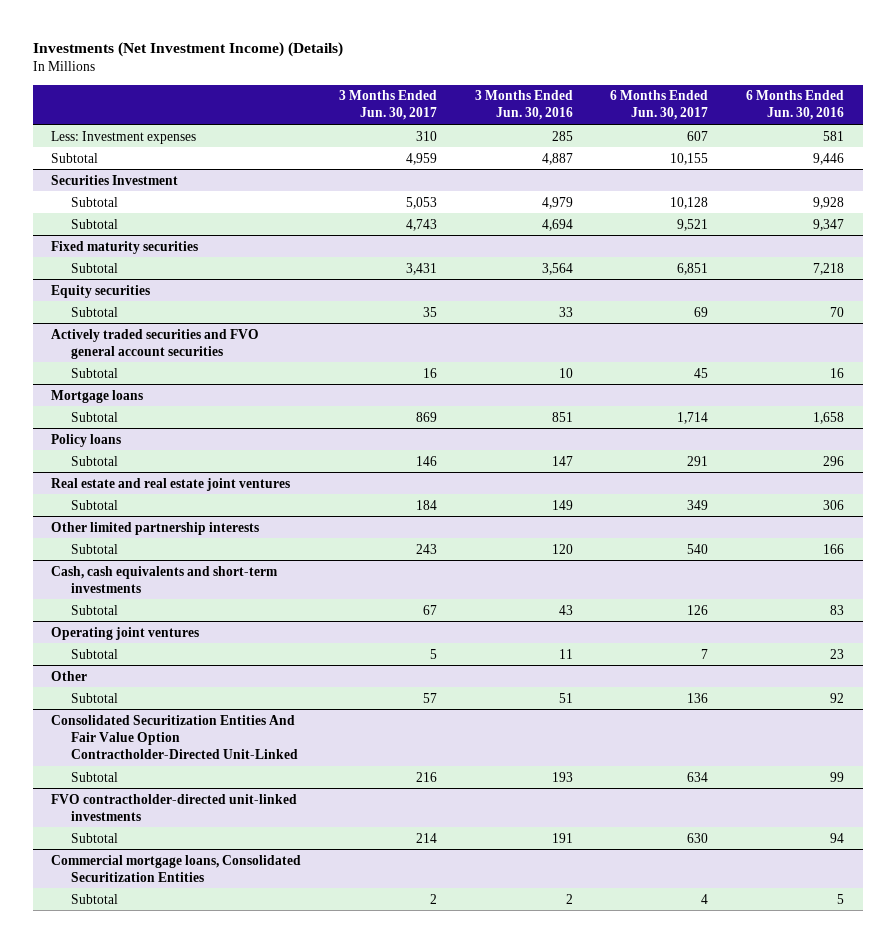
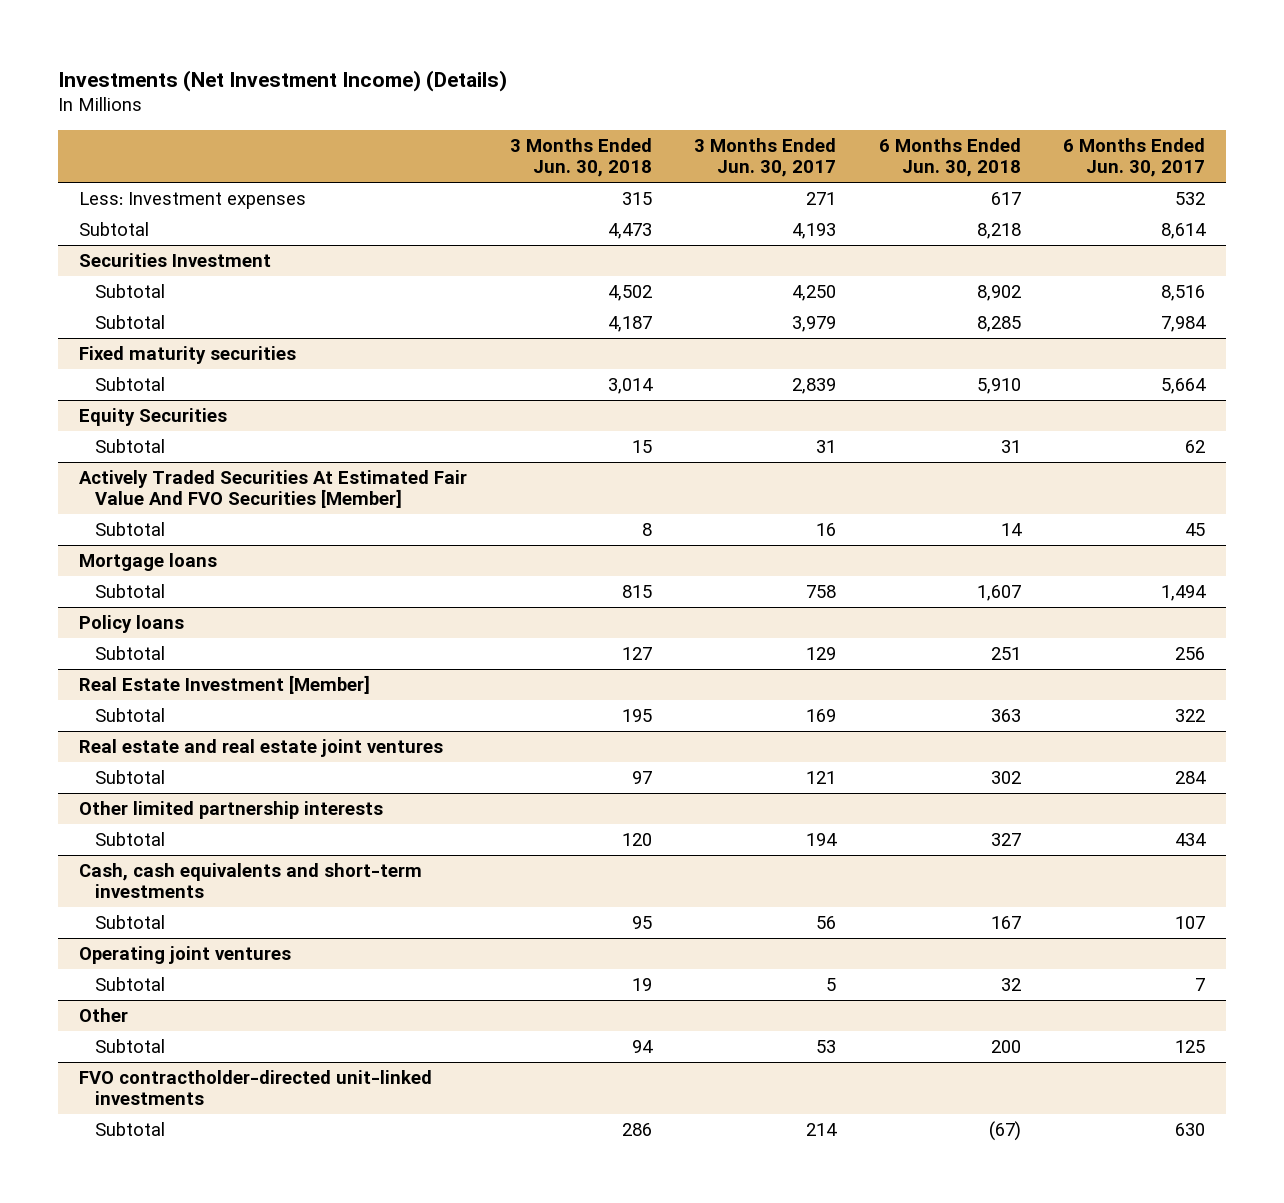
[474,90,573,121] 3 Months Ended Jun. 30, 2016 -> none
[745,90,844,121] 6 Months Ended Jun. 30, 2016 -> none
none -> [509,137,652,178] 3 Months Ended Jun. 30, 2018
none -> [878,137,1021,178] 6 Months Ended Jun. 30, 2018
[416,130,438,141] 310 -> [806,192,837,206] 271
[687,130,709,141] 607 -> [1175,192,1206,206] 532
[406,152,438,165] 4,959 -> [792,223,837,240] 4,193
[670,152,709,165] 10,155 -> [1161,223,1207,240] 8,614
[406,196,438,209] 5,053 -> [792,285,837,302] 4,250
[670,196,709,209] 10,128 -> [1161,285,1206,302] 8,516
[406,218,438,231] 4,743 -> [792,316,837,333] 3,979
[677,218,709,231] 9,521 -> [1161,316,1207,333] 7,984
[51,328,260,359] Actively traded securities and FVO general account securities -> none
[406,262,438,275] 3,431 -> [792,378,837,395] 2,839
[677,262,709,275] 6,851 -> [1161,378,1207,395] 5,664
[51,284,151,298] Equity securities -> [79,408,228,427] Equity Securities
[423,306,438,317] 35 -> [816,440,837,454] 31
[694,306,709,317] 69 -> [1185,440,1206,454] 62
none -> [79,470,468,509] Actively Traded Securities At Estimated Fair Value And FVO Securities [Member]
[416,411,438,422] 869 -> [806,585,837,599] 758
[677,411,709,424] 1,714 -> [1161,585,1207,602] 1,494
[416,455,438,466] 146 -> [806,647,837,661] 129
[687,455,709,466] 291 -> [1175,647,1206,661] 256
none -> [79,675,371,695] Real Estate Investment [Member]
none -> [95,708,166,723] Subtotal
[416,499,438,510] 184 -> [806,771,837,785] 121
[687,499,709,510] 349 -> [1175,771,1207,785] 284
[416,543,438,554] 243 -> [806,833,838,847] 194
[687,543,709,554] 540 -> [1175,833,1207,847] 434
[423,604,438,615] 67 -> [816,916,837,930] 56
[687,604,709,615] 126 -> [1175,916,1206,930] 107
[51,714,299,759] Consolidated Securitization Entities And Fair Value Option Contractholder-Directed Unit-Linked -> none
[71,771,119,782] Subtotal -> none
[423,692,438,703] 57 -> [816,1040,837,1054] 53
[687,692,709,703] 136 -> [1175,1040,1206,1054] 125
[51,854,302,882] Commercial mortgage loans, Consolidated Securitization Entities -> none
[71,893,119,904] Subtotal -> none

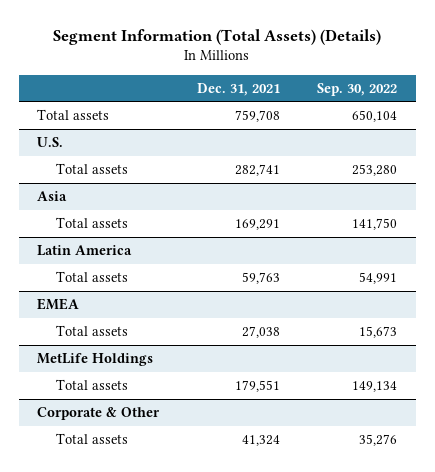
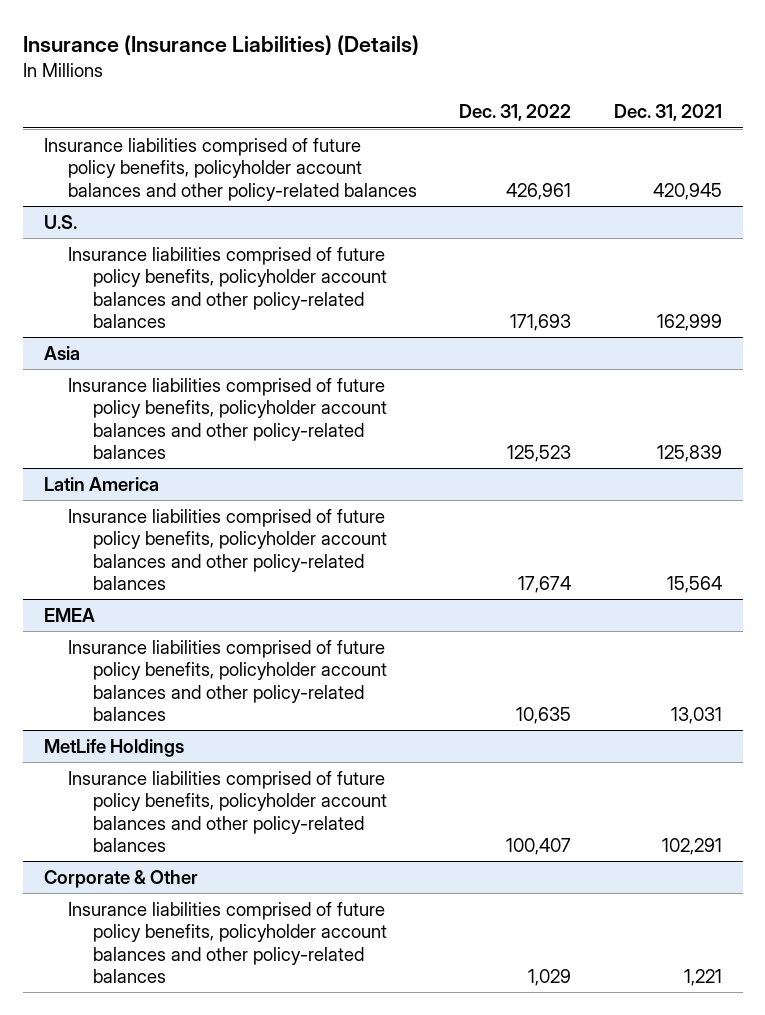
[53,28,382,45] Segment Information (Total Assets) (Details) -> [22,34,419,55] Insurance (Insurance Liabilities) (Details)
[317,82,398,96] Sep. 30, 2022 -> none
none -> [459,104,572,122] Dec. 31, 2022
[37,108,110,120] Total assets -> none
none -> [43,137,418,201] Insurance liabilities comprised of future policy benefits, policyholder account balances and other policy-related balances
[56,162,129,174] Total assets -> none
none -> [68,246,387,329] Insurance liabilities comprised of future policy benefits, policyholder account balances and other policy-related balances
[56,216,129,228] Total assets -> none
none -> [68,377,387,460] Insurance liabilities comprised of future policy benefits, policyholder account balances and other policy-related balances
[56,270,129,282] Total assets -> none
none -> [68,508,387,591] Insurance liabilities comprised of future policy benefits, policyholder account balances and other policy-related balances
[56,324,129,336] Total assets -> none
none -> [68,639,387,722] Insurance liabilities comprised of future policy benefits, policyholder account balances and other policy-related balances
[56,378,129,390] Total assets -> none
none -> [68,770,387,853] Insurance liabilities comprised of future policy benefits, policyholder account balances and other policy-related balances
[56,432,129,444] Total assets -> none
none -> [68,901,387,984] Insurance liabilities comprised of future policy benefits, policyholder account balances and other policy-related balances

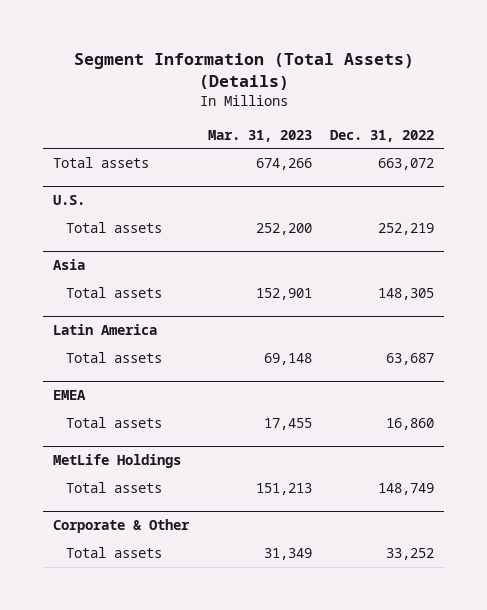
[22,34,419,55] Insurance (Insurance Liabilities) (Details) -> [73,53,414,91] Segment Information (Total Assets) (Details)
[613,104,722,122] Dec. 31, 2021 -> none
none -> [207,129,312,142] Mar. 31, 2023
[43,137,418,201] Insurance liabilities comprised of future policy benefits, policyholder account balances and other policy-related balances -> none
none -> [52,156,149,168] Total assets
[68,246,387,329] Insurance liabilities comprised of future policy benefits, policyholder account balances and other policy-related balances -> none
none -> [65,221,162,233] Total assets
[68,377,387,460] Insurance liabilities comprised of future policy benefits, policyholder account balances and other policy-related balances -> none
none -> [65,286,162,298] Total assets
[68,508,387,591] Insurance liabilities comprised of future policy benefits, policyholder account balances and other policy-related balances -> none
none -> [65,351,162,363] Total assets
[68,639,387,722] Insurance liabilities comprised of future policy benefits, policyholder account balances and other policy-related balances -> none
none -> [65,416,162,428] Total assets
[68,770,387,853] Insurance liabilities comprised of future policy benefits, policyholder account balances and other policy-related balances -> none
none -> [65,481,162,493] Total assets
[68,901,387,984] Insurance liabilities comprised of future policy benefits, policyholder account balances and other policy-related balances -> none
none -> [65,546,162,558] Total assets

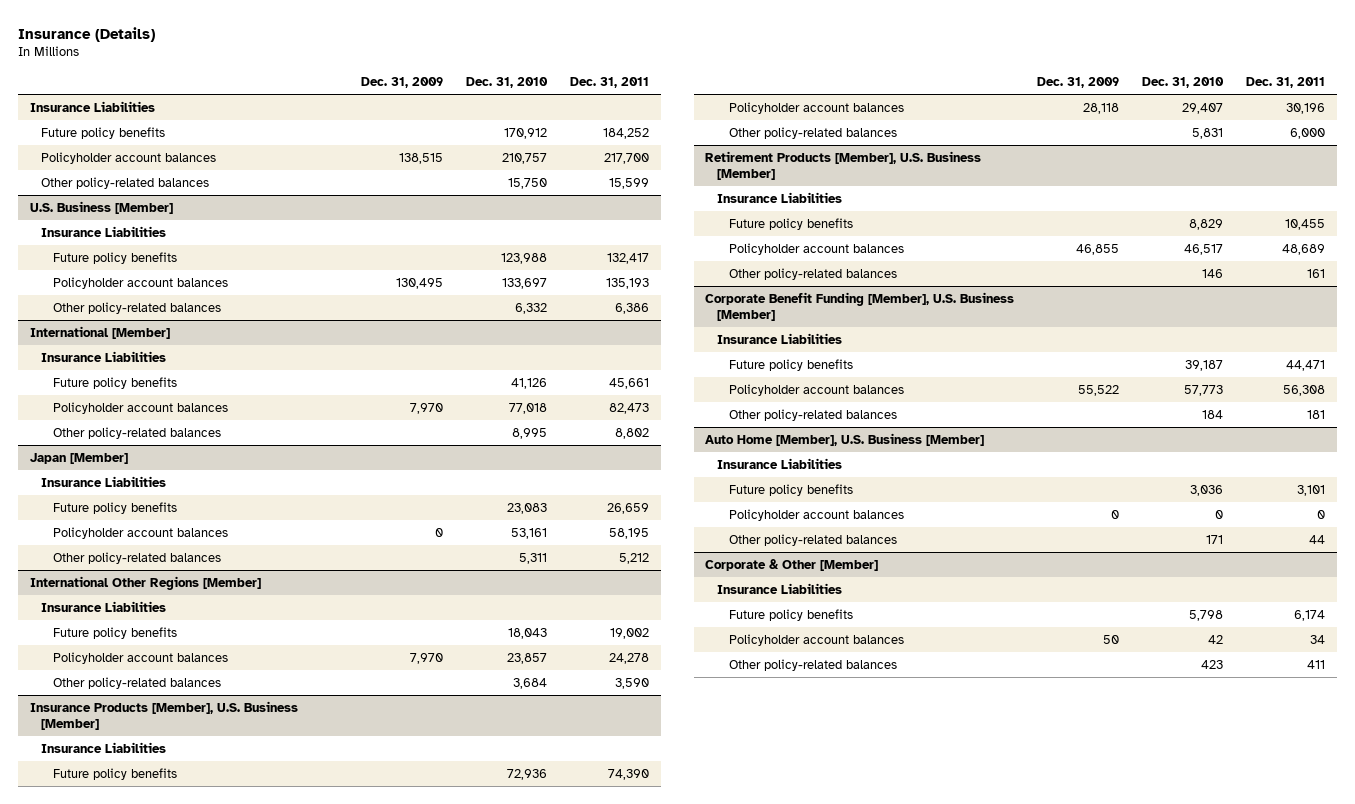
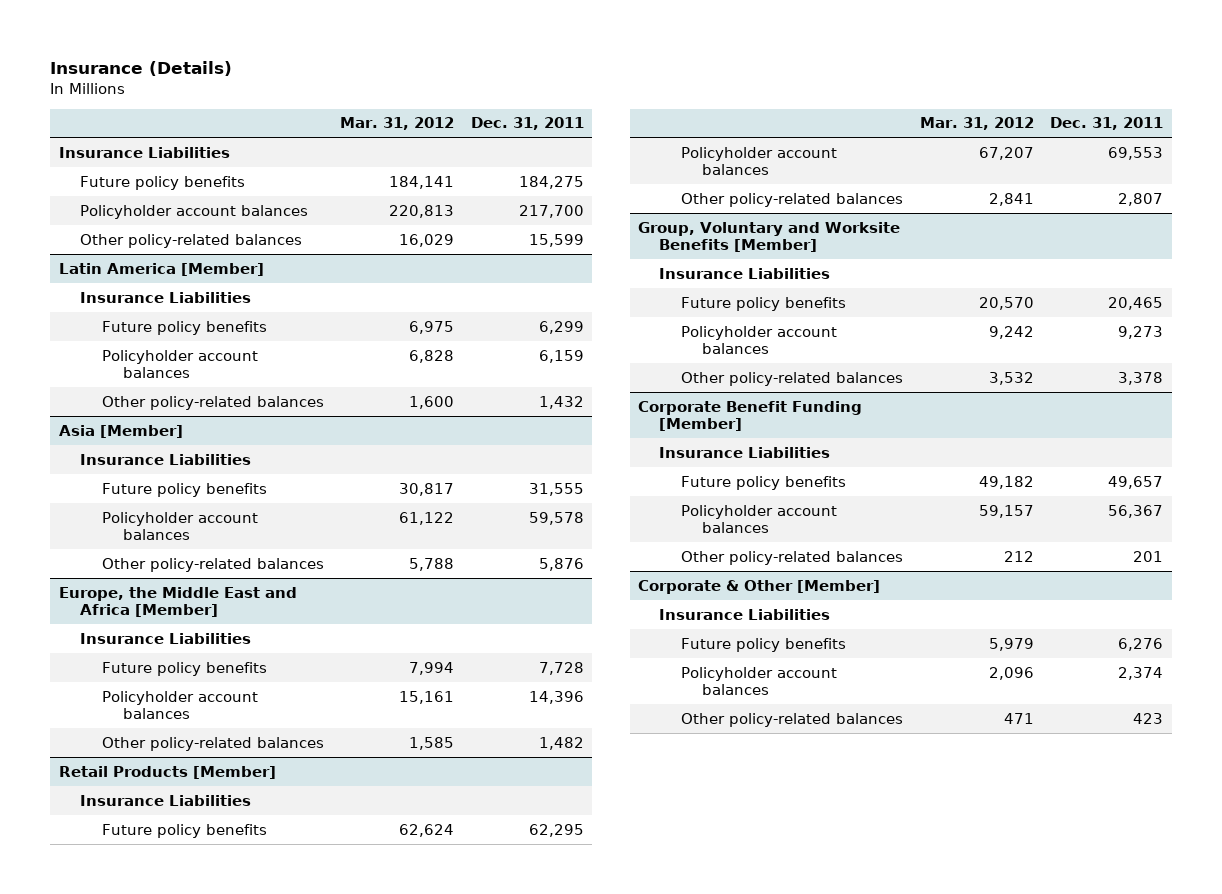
[361,77,444,89] Dec. 31, 2009 -> none
[466,77,549,89] Dec. 31, 2010 -> none
none -> [340,117,455,131] Mar. 31, 2012
[603,127,650,139] 184,252 -> [519,175,585,189] 184,275
[29,200,173,214] U.S. Business [Member] -> none
[41,225,167,237] Insurance Liabilities -> none
[52,251,177,264] Future policy benefits -> none
[52,276,228,289] Policyholder account balances -> none
[52,301,221,314] Other policy-related balances -> none
[29,325,170,339] International [Member] -> none
[41,350,167,362] Insurance Liabilities -> none
[52,376,177,389] Future policy benefits -> none
[52,401,228,414] Policyholder account balances -> none
[52,426,221,439] Other policy-related balances -> none
[29,452,128,464] Japan [Member] -> none
none -> [58,262,264,276] Latin America [Member]
[29,575,261,590] International Other Regions [Member] -> none
[607,502,650,514] 26,659 -> [539,320,585,334] 6,299
[609,527,650,539] 58,195 -> [539,349,585,363] 6,159
[619,552,650,564] 5,212 -> [539,395,585,409] 1,432
none -> [58,424,183,438] Asia [Member]
[29,700,298,730] Insurance Products [Member], U.S. Business [Member] -> none
[610,627,650,639] 19,002 -> [529,482,585,496] 31,555
[609,652,650,664] 24,278 -> [529,511,585,525] 59,578
[615,677,650,689] 3,590 -> [539,557,585,571] 5,876
none -> [58,586,297,618] Europe, the Middle East and Africa [Member]
[705,150,982,180] Retirement Products [Member], U.S. Business [Member] -> none
[608,768,650,780] 74,390 -> [539,661,585,675] 7,728
[1286,102,1326,114] 30,196 -> [529,690,585,704] 14,396
[1290,127,1326,139] 6,000 -> [539,736,585,750] 1,482
none -> [58,765,276,779] Retail Products [Member]
[705,291,1015,321] Corporate Benefit Funding [Member], U.S. Business [Member] -> none
[1285,218,1326,230] 10,455 -> [529,823,585,837] 62,295
[1282,243,1326,255] 48,689 -> [1108,146,1164,160] 69,553
[1307,268,1326,278] 161 -> [1118,192,1164,206] 2,807
none -> [637,221,900,253] Group, Voluntary and Worksite Benefits [Member]
[705,432,985,446] Auto Home [Member], U.S. Business [Member] -> none
[1286,359,1326,371] 44,471 -> [1108,296,1164,310] 20,465
[1283,384,1326,396] 56,308 -> [1118,325,1164,339] 9,273
[1307,409,1326,419] 181 -> [1118,371,1164,385] 3,378
none -> [637,400,862,432] Corporate Benefit Funding [Member]
[1297,484,1326,496] 3,101 -> [1108,475,1164,489] 49,657
[1317,509,1326,519] 0 -> [1108,504,1164,518] 56,367
[1309,534,1326,544] 44 -> [1133,550,1164,562] 201
[1294,609,1326,621] 6,174 -> [1118,637,1164,651] 6,276
[1310,634,1326,644] 34 -> [1118,666,1164,680] 2,374
[1307,659,1326,669] 411 -> [1133,712,1164,724] 423

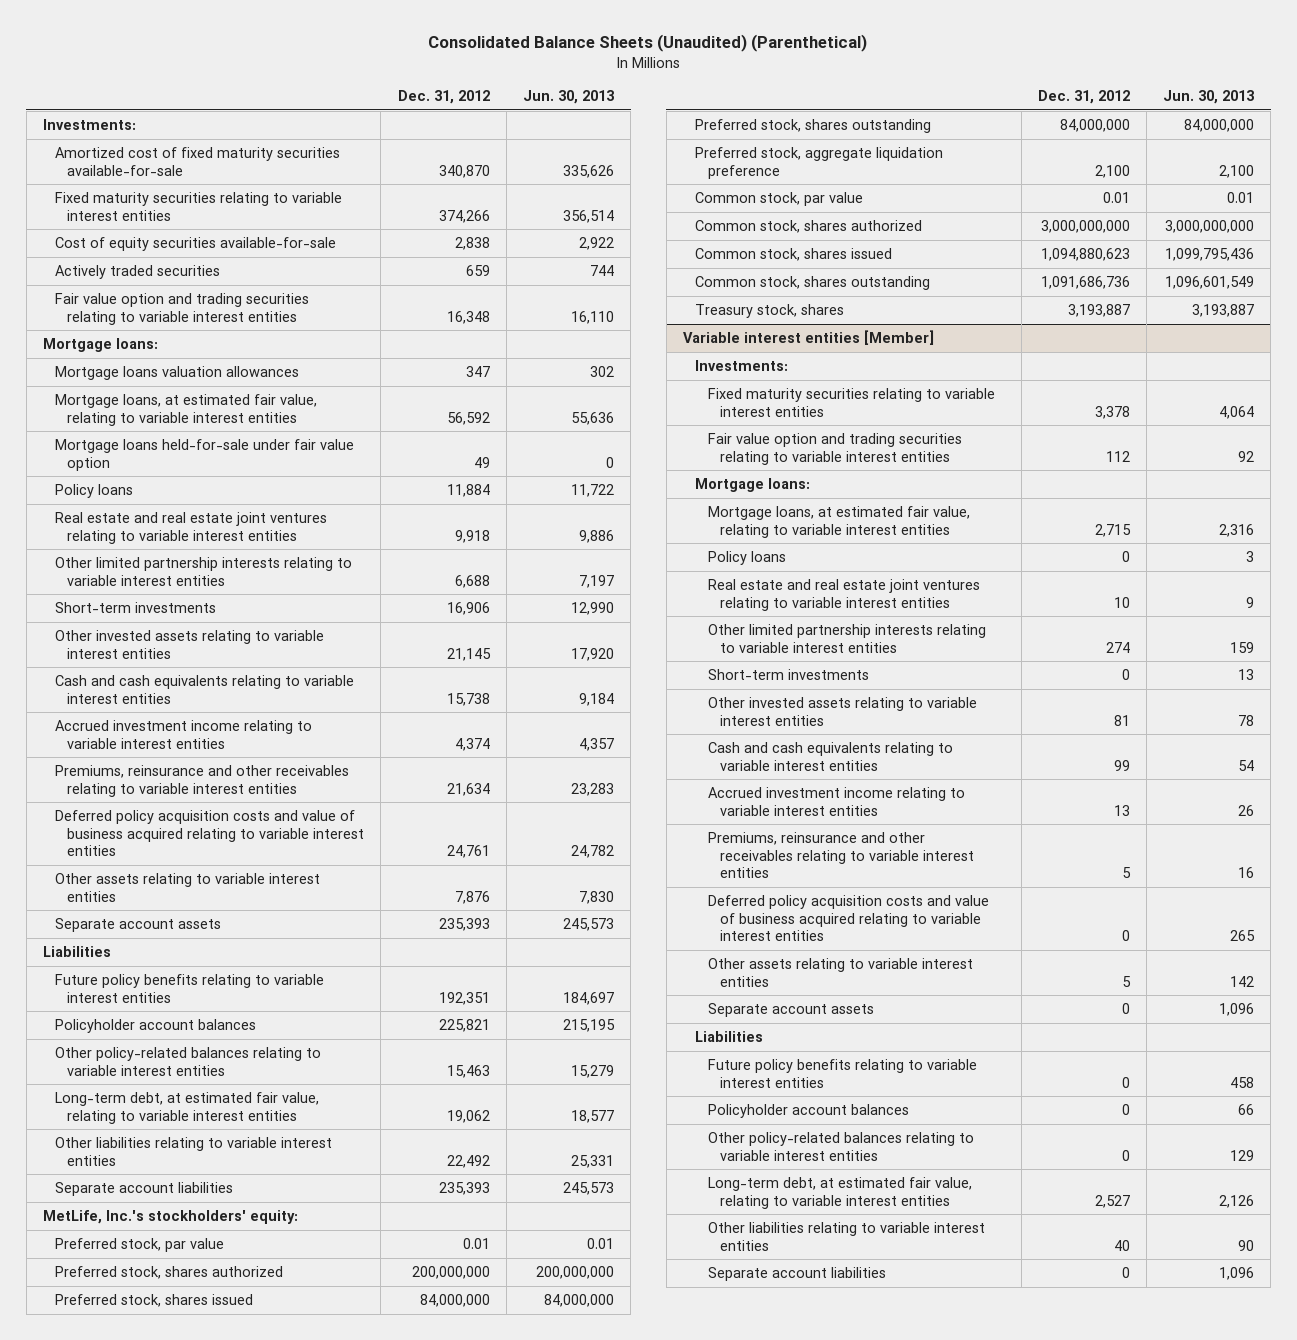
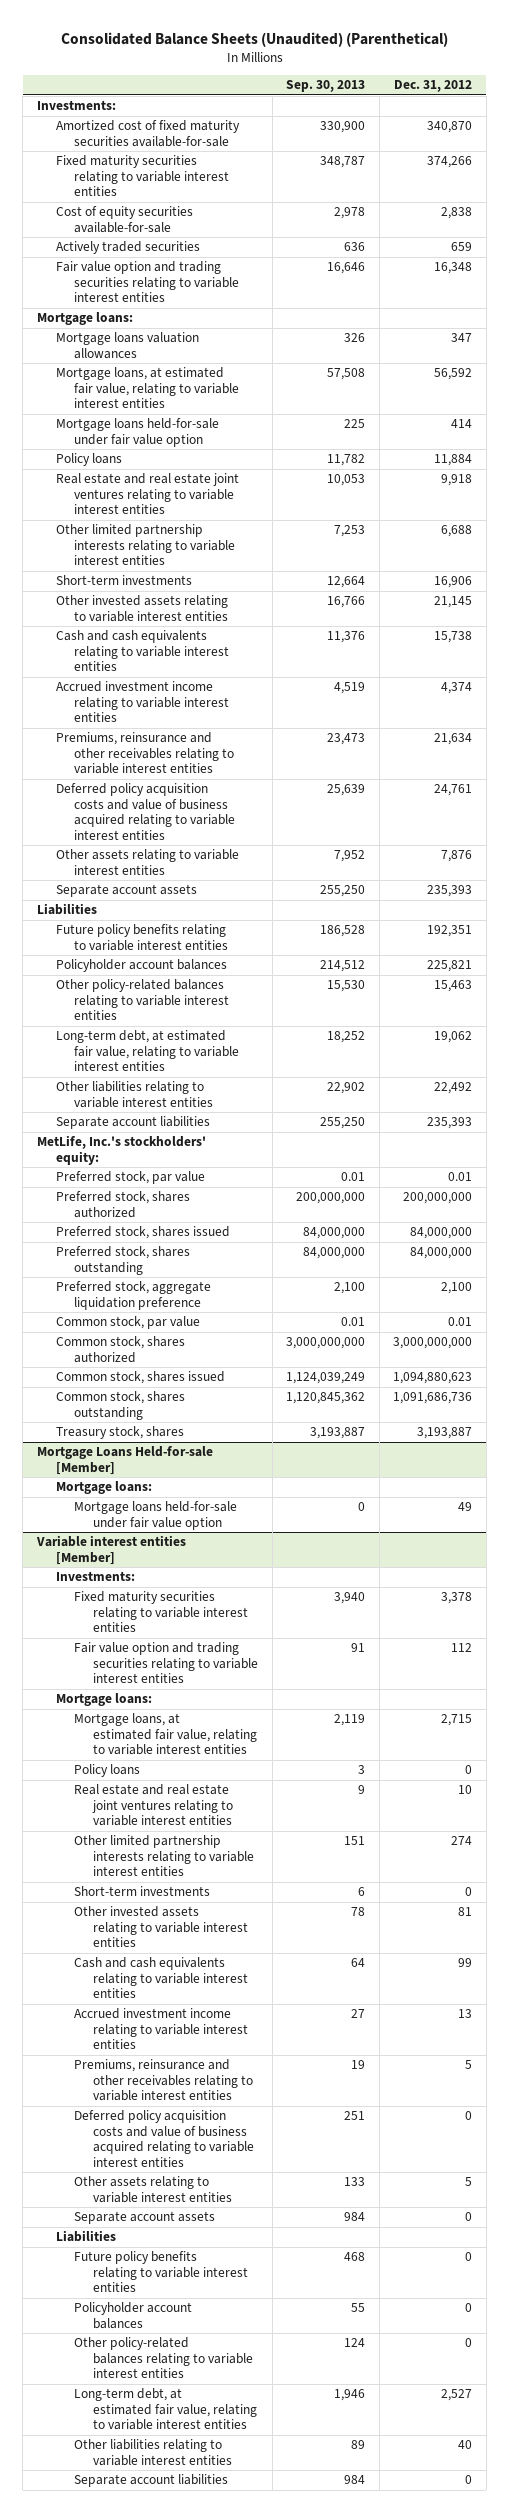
[522,89,614,104] Jun. 30, 2013 -> none
none -> [286,80,366,93] Sep. 30, 2013
[473,456,490,468] 49 -> [451,419,473,429] 414
none -> [36,1446,213,1475] Mortgage Loans Held-for-sale [Member]
none -> [55,1481,152,1495] Mortgage loans:
none -> [74,1501,238,1530] Mortgage loans held-for-sale under fair value option

